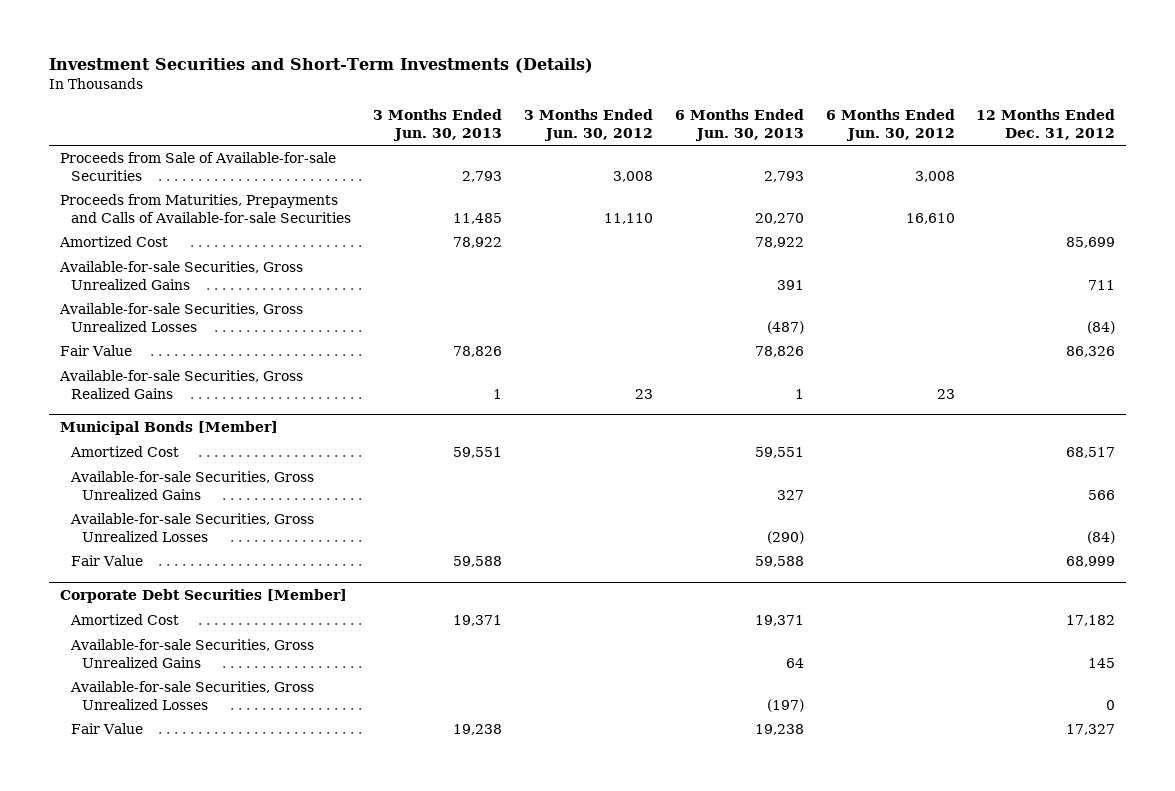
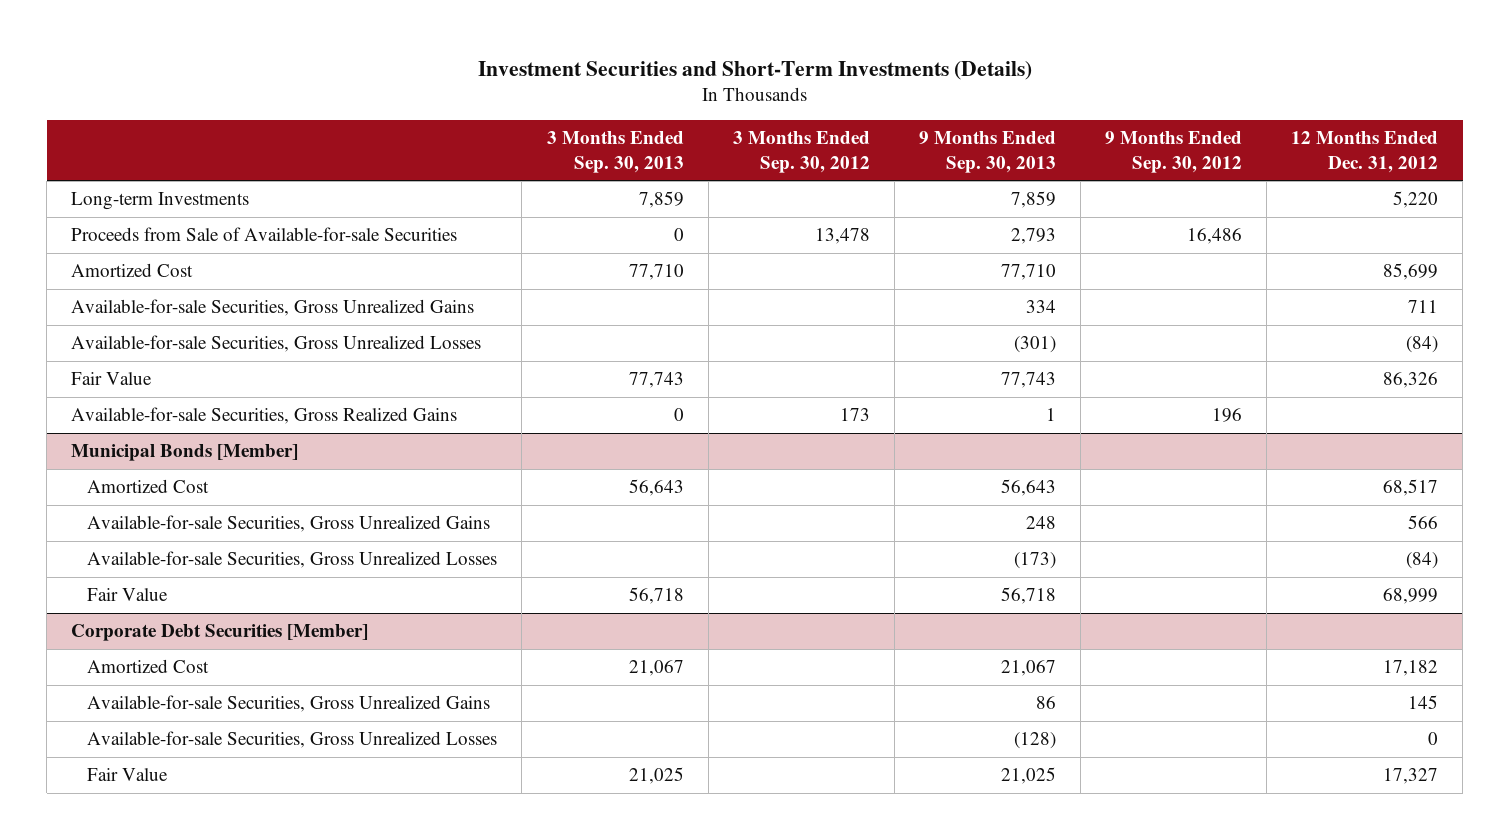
[372,109,502,141] 3 Months Ended Jun. 30, 2013 -> none
[523,109,653,141] 3 Months Ended Jun. 30, 2012 -> none
[674,109,804,141] 6 Months Ended Jun. 30, 2013 -> none
[825,109,955,141] 6 Months Ended Jun. 30, 2012 -> none
none -> [546,131,684,173] 3 Months Ended Sep. 30, 2013
none -> [732,131,870,173] 3 Months Ended Sep. 30, 2012
none -> [918,131,1056,173] 9 Months Ended Sep. 30, 2013
none -> [1105,131,1243,173] 9 Months Ended Sep. 30, 2012
none -> [71,192,250,211] Long-term Investments
[59,194,351,224] Proceeds from Maturities, Prepayments and Calls of Available-for-sale Securities -> none

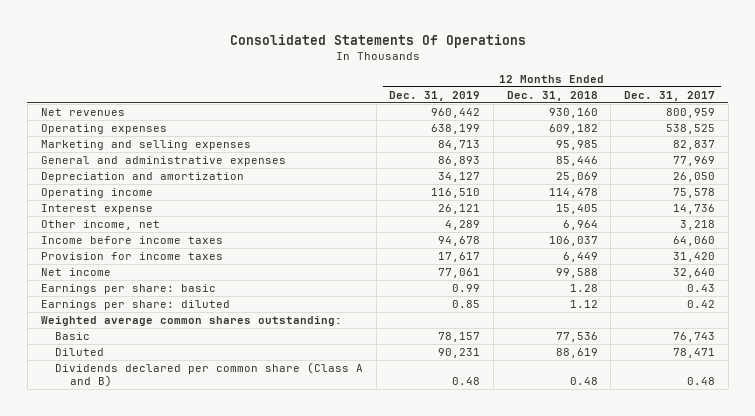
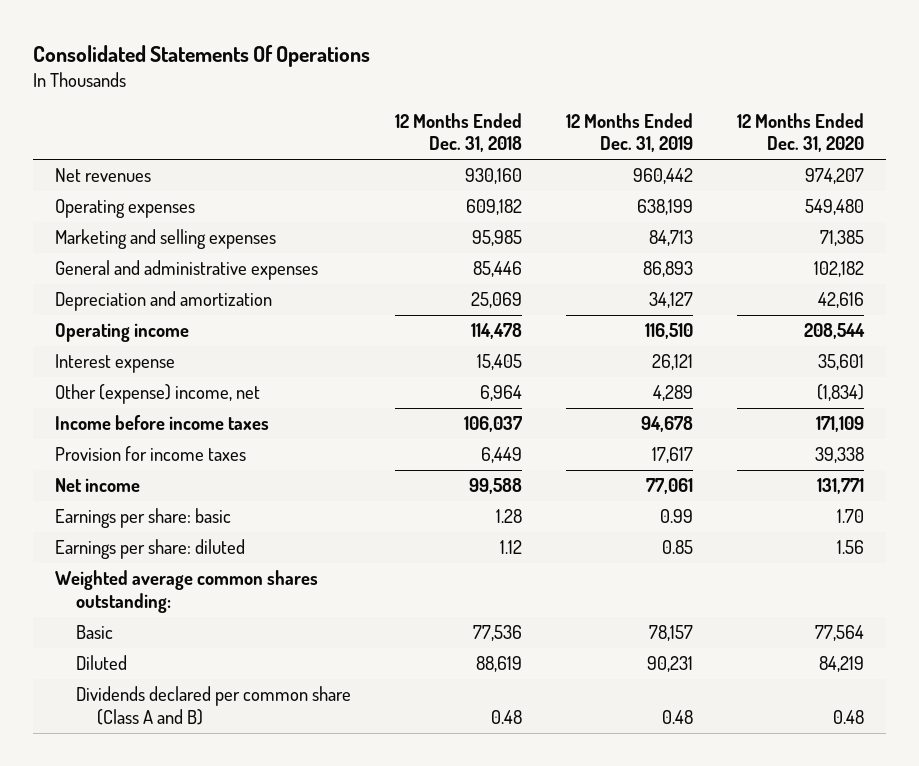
[623,90,715,101] Dec. 31, 2017 -> none
none -> [737,112,865,153] 12 Months Ended Dec. 31, 2020
[40,220,160,231] Other income, net -> [54,384,260,405] Other (expense) income, net

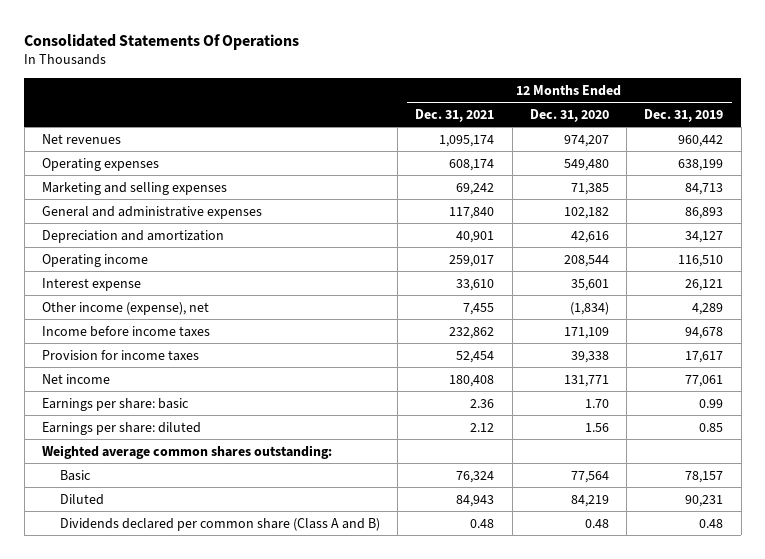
[394,112,522,153] 12 Months Ended Dec. 31, 2018 -> none
none -> [415,108,495,122] Dec. 31, 2021
[54,384,260,405] Other (expense) income, net -> [42,301,210,315] Other income (expense), net

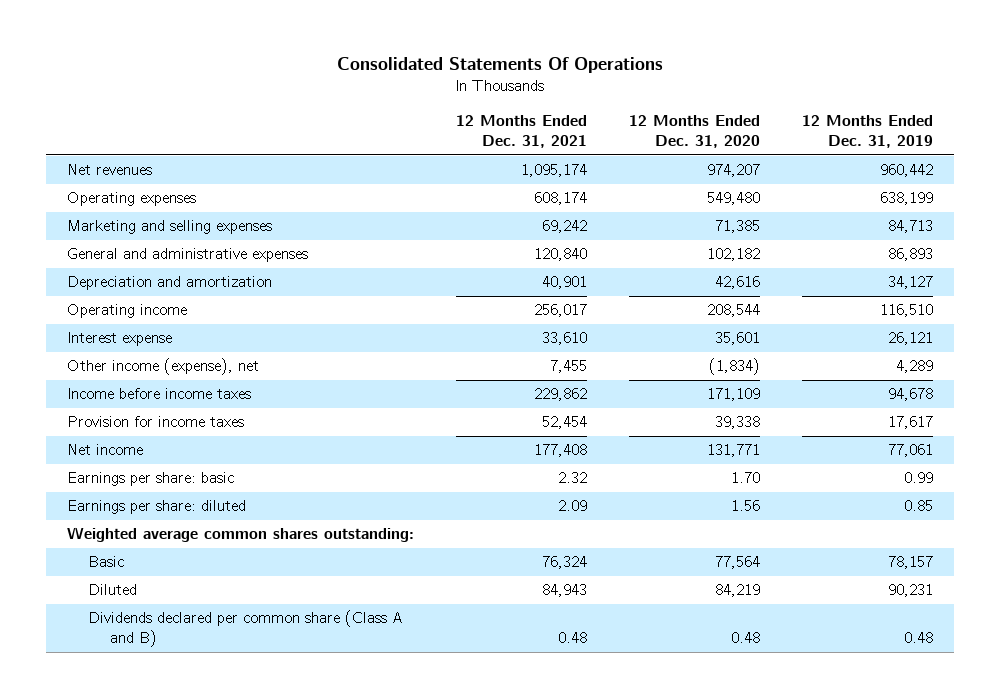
[449,206,495,219] 117,840 -> [533,248,587,262] 120,840
[449,254,495,267] 259,017 -> [533,304,587,318] 256,017
[449,326,495,339] 232,862 -> [533,388,587,402] 229,862
[449,374,495,387] 180,408 -> [533,444,587,458] 177,408
[470,398,495,408] 2.36 -> [557,472,587,484] 2.32
[470,422,495,432] 2.12 -> [557,500,587,512] 2.09

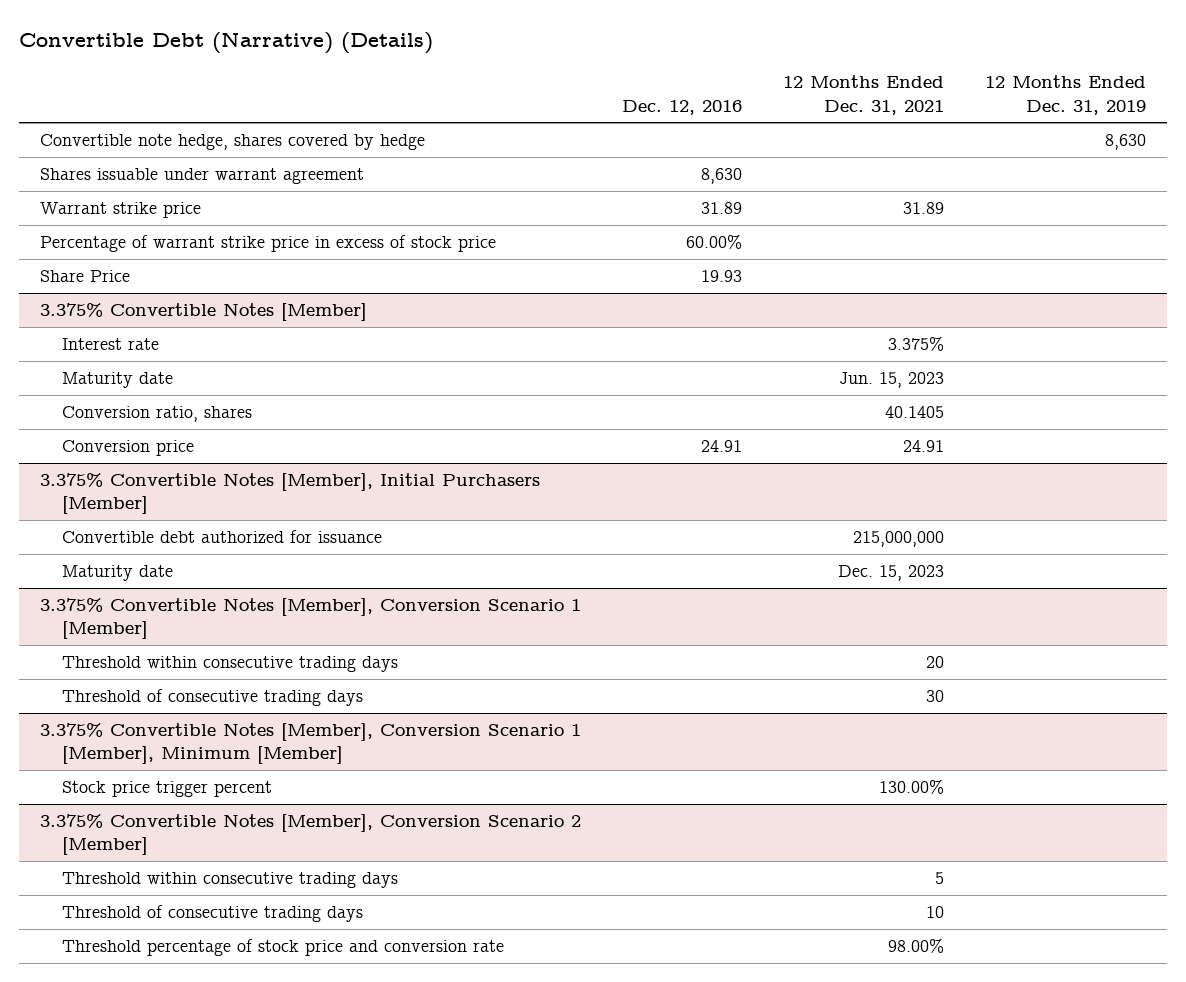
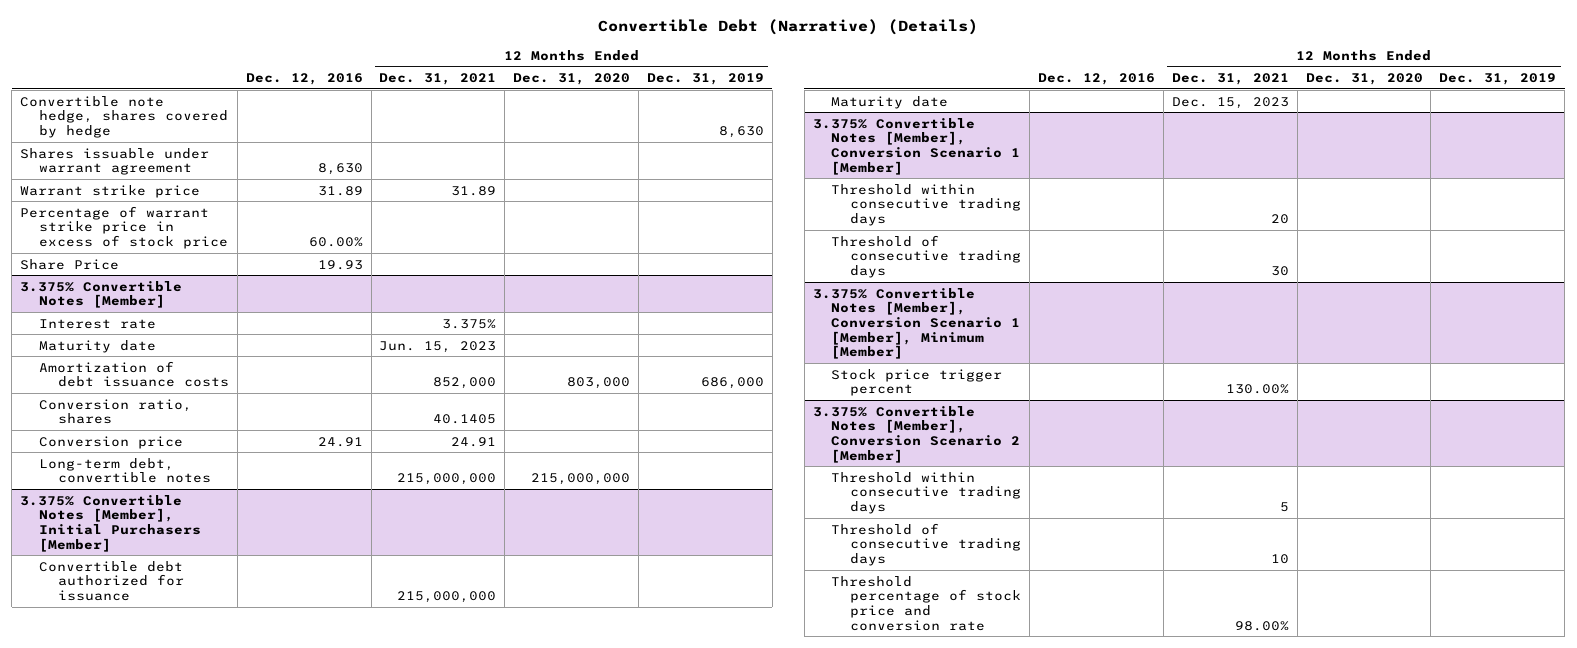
none -> [513,72,631,85] Dec. 31, 2020
none -> [39,360,229,388] Amortization of debt issuance costs
none -> [39,457,211,484] Long-term debt, convertible notes

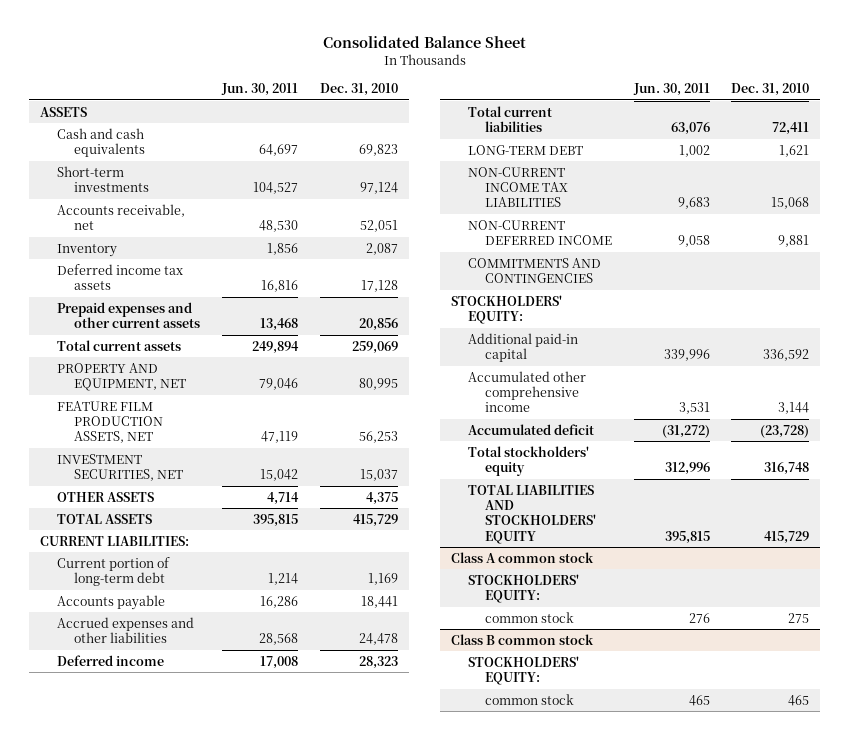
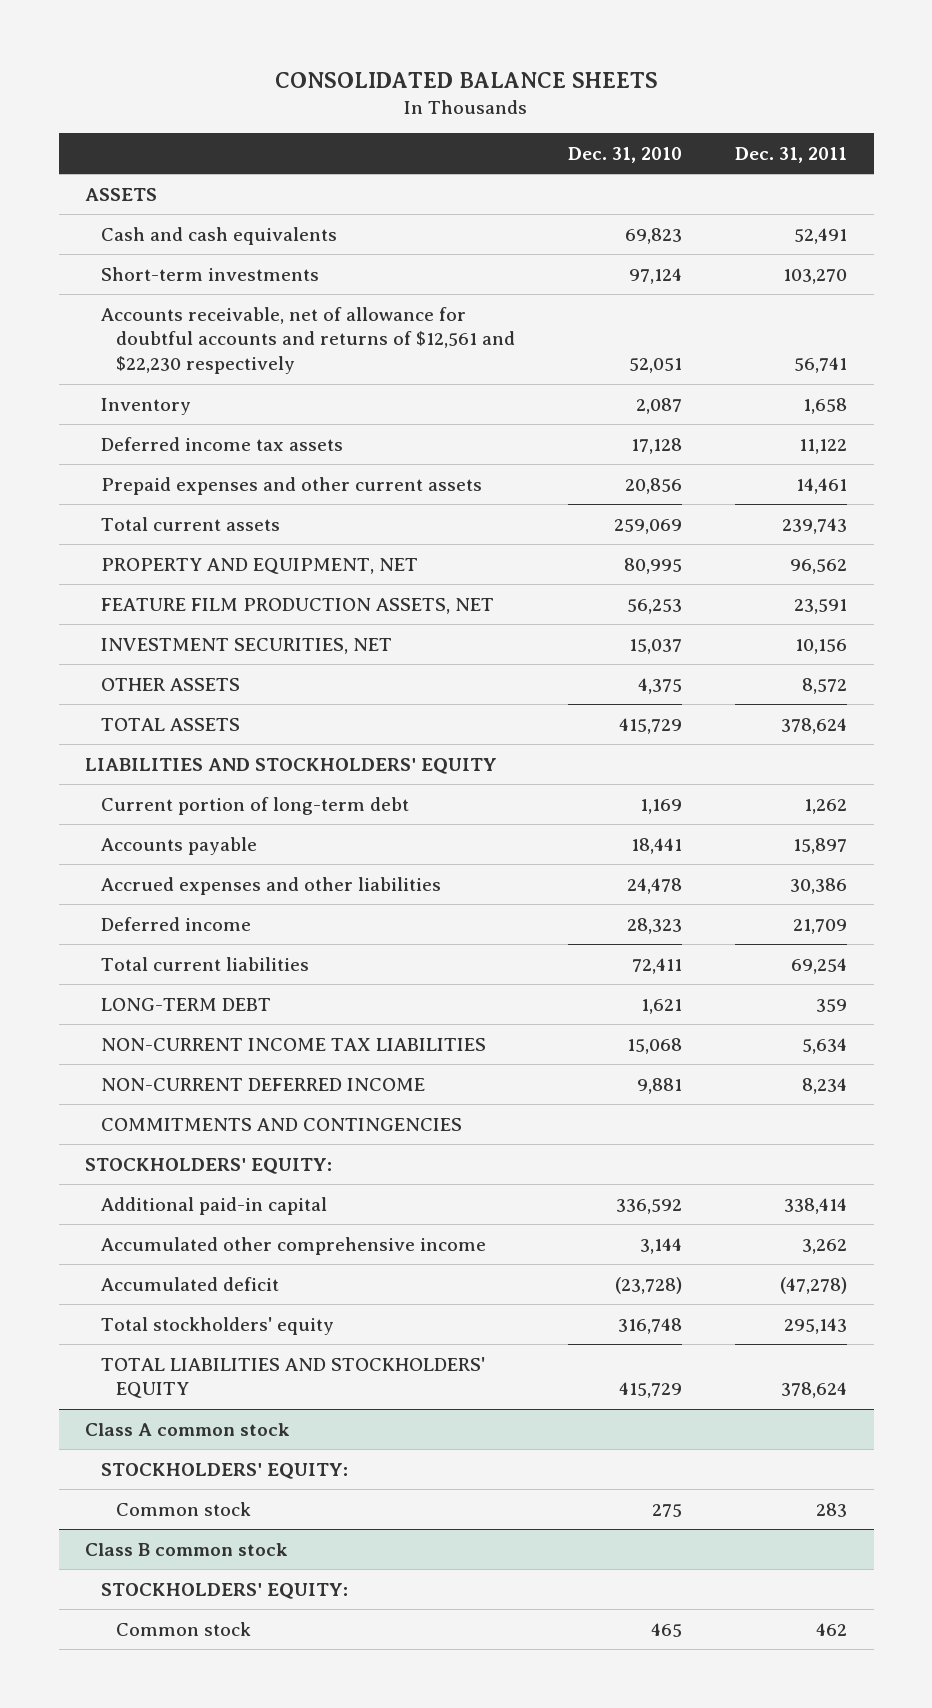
[322,36,526,49] Consolidated Balance Sheet -> [275,72,659,89] CONSOLIDATED BALANCE SHEETS
[221,83,299,97] Jun. 30, 2011 -> none
none -> [735,146,848,163] Dec. 31, 2011
[56,203,185,231] Accounts receivable, net -> [100,306,516,375] Accounts receivable, net of allowance for doubtful accounts and returns of $12,561 and $22,230 respectively
[39,535,189,546] CURRENT LIABILITIES: -> none
none -> [85,757,498,774] LIABILITIES AND STOCKHOLDERS' EQUITY
[484,611,574,623] common stock -> [116,1501,252,1516] Common stock
[484,693,574,705] common stock -> [116,1621,252,1636] Common stock

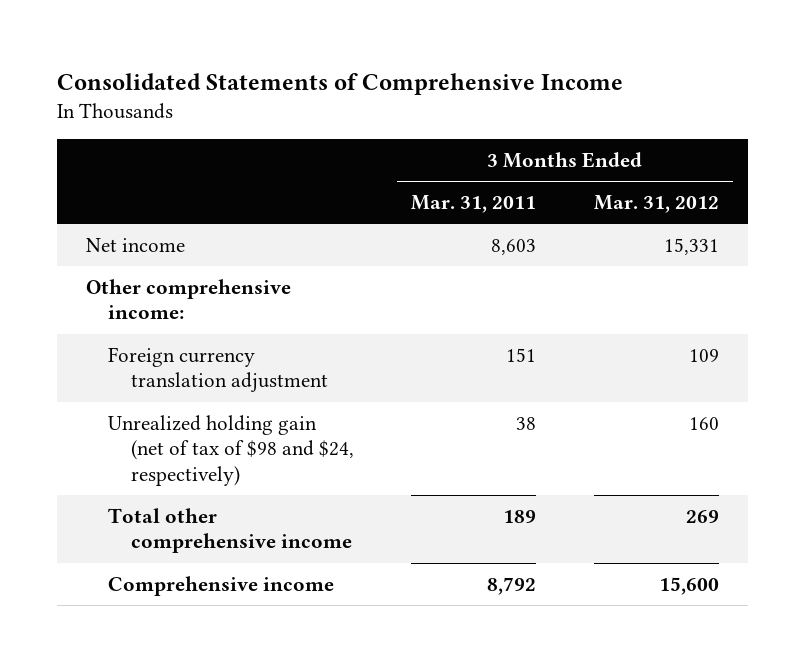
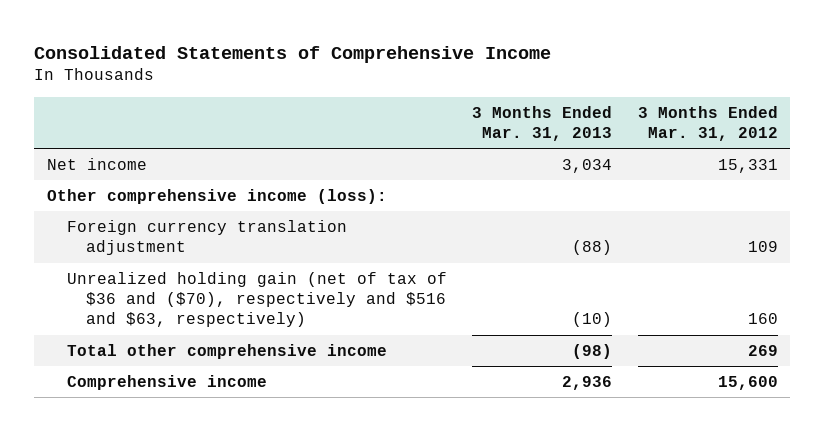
[411,194,537,213] Mar. 31, 2011 -> none
none -> [472,105,613,141] 3 Months Ended Mar. 31, 2013
[86,278,292,320] Other comprehensive income: -> [46,189,387,205] Other comprehensive income (loss):
[108,414,354,487] Unrealized holding gain (net of tax of $98 and $24, respectively) -> [66,272,447,328] Unrealized holding gain (net of tax of $36 and ($70), respectively and $516 and $63, respectively)

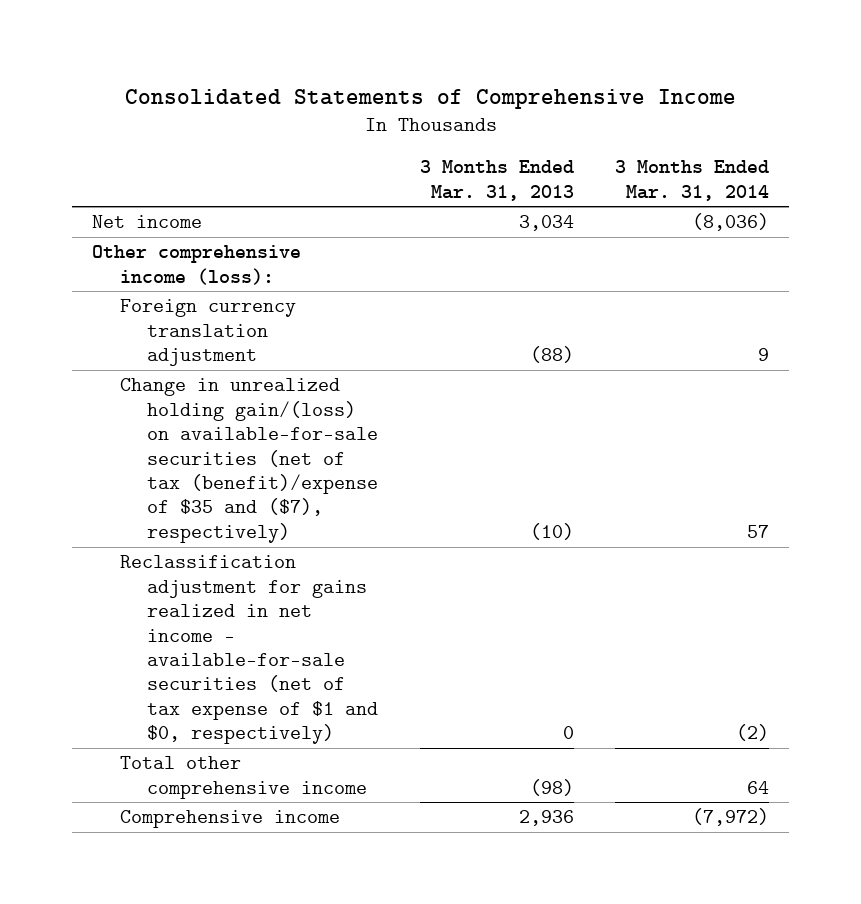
[637,105,778,141] 3 Months Ended Mar. 31, 2012 -> none
none -> [614,160,769,201] 3 Months Ended Mar. 31, 2014
[66,272,447,328] Unrealized holding gain (net of tax of $36 and ($70), respectively and $516 and $63, respectively) -> [119,378,379,543] Change in unrealized holding gain/(loss) on available-for-sale securities (net of tax (benefit)/expense of $35 and ($7), respectively)
none -> [119,555,379,745] Reclassification adjustment for gains realized in net income - available-for-sale securities (net of tax expense of $1 and $0, respectively)

